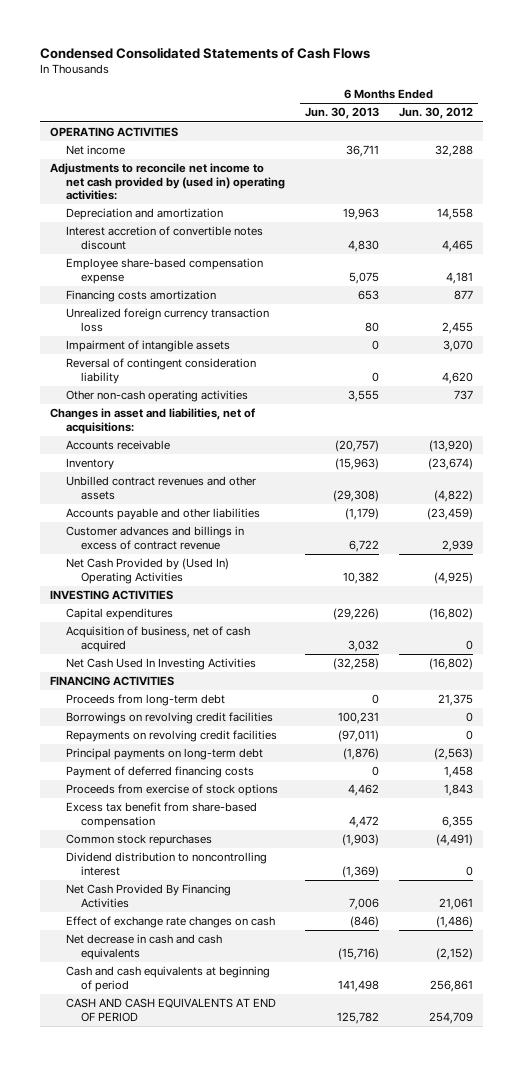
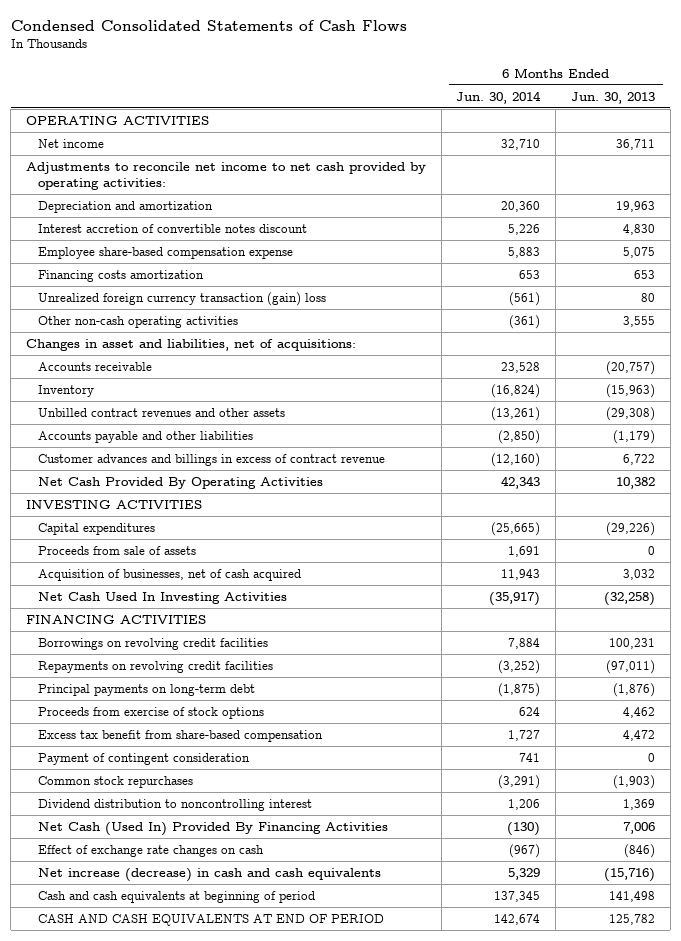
[398,107,473,120] Jun. 30, 2012 -> none
none -> [456,90,542,104] Jun. 30, 2014
[49,163,285,201] Adjustments to reconcile net income to net cash provided by (used in) operating activities: -> [25,162,426,191] Adjustments to reconcile net income to net cash provided by operating activities:
[65,340,230,353] Impairment of intangible assets -> none
[65,358,256,384] Reversal of contingent consideration liability -> none
[65,308,269,332] Unrealized foreign currency transaction loss -> [37,292,326,307] Unrealized foreign currency transaction (gain) loss
[65,558,229,584] Net Cash Provided by (Used In) Operating Activities -> [37,477,323,490] Net Cash Provided By Operating Activities
none -> [37,546,196,556] Proceeds from sale of assets
[65,626,250,652] Acquisition of business, net of cash acquired -> [37,569,301,582] Acquisition of businesses, net of cash acquired
[65,694,225,707] Proceeds from long-term debt -> none
[65,766,254,779] Payment of deferred financing costs -> none
none -> [37,753,250,766] Payment of contingent consideration
[341,865,379,878] (1,369) -> [622,799,655,811] 1,369
[65,884,231,908] Net Cash Provided By Financing Activities -> [37,822,388,837] Net Cash (Used In) Provided By Financing Activities
[65,934,222,960] Net decrease in cash and cash equivalents -> [37,868,381,883] Net increase (decrease) in cash and cash equivalents

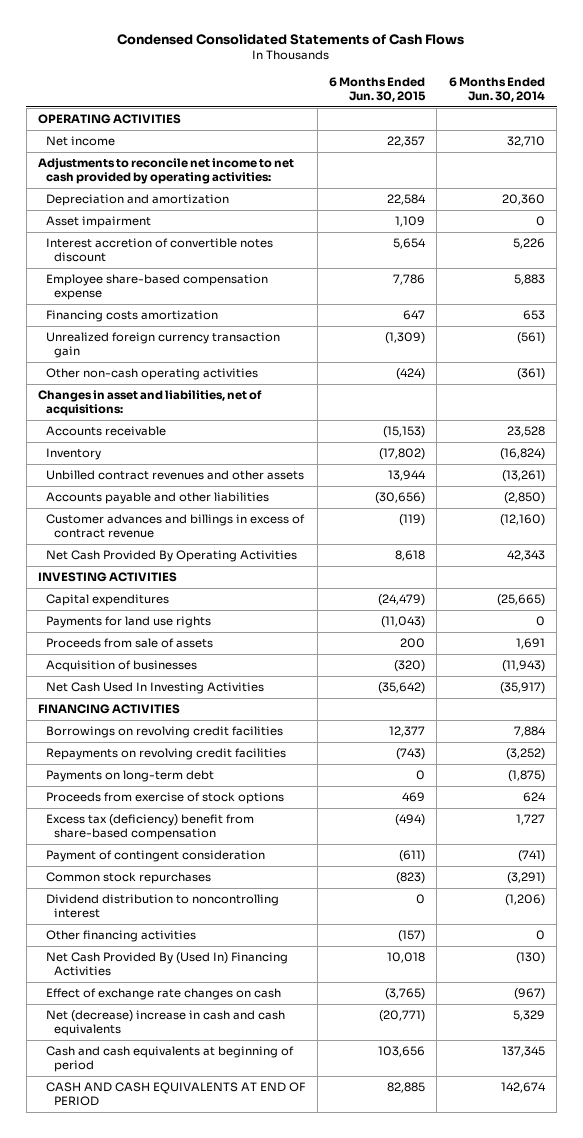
[570,91,655,104] Jun. 30, 2013 -> none
none -> [329,77,427,102] 6 Months Ended Jun. 30, 2015
none -> [46,216,152,229] Asset impairment
[37,292,326,307] Unrealized foreign currency transaction (gain) loss -> [46,332,281,359] Unrealized foreign currency transaction gain
none -> [46,616,212,629] Payments for land use rights
[37,569,301,582] Acquisition of businesses, net of cash acquired -> [46,660,198,673] Acquisition of businesses
[501,569,541,581] 11,943 -> [501,660,545,673] (11,943)
[37,684,255,697] Principal payments on long-term debt -> [46,770,215,783] Payments on long-term debt
[37,730,323,743] Excess tax benefit from share-based compensation -> [46,814,255,841] Excess tax (deficiency) benefit from share-based compensation
[519,753,541,763] 741 -> [517,850,545,863] (741)
[508,799,541,811] 1,206 -> [504,894,545,907] (1,206)
none -> [46,930,197,943] Other financing activities
[37,822,388,837] Net Cash (Used In) Provided By Financing Activities -> [46,952,289,977] Net Cash Provided By (Used In) Financing Activities
[37,868,381,883] Net increase (decrease) in cash and cash equivalents -> [46,1010,286,1037] Net (decrease) increase in cash and cash equivalents

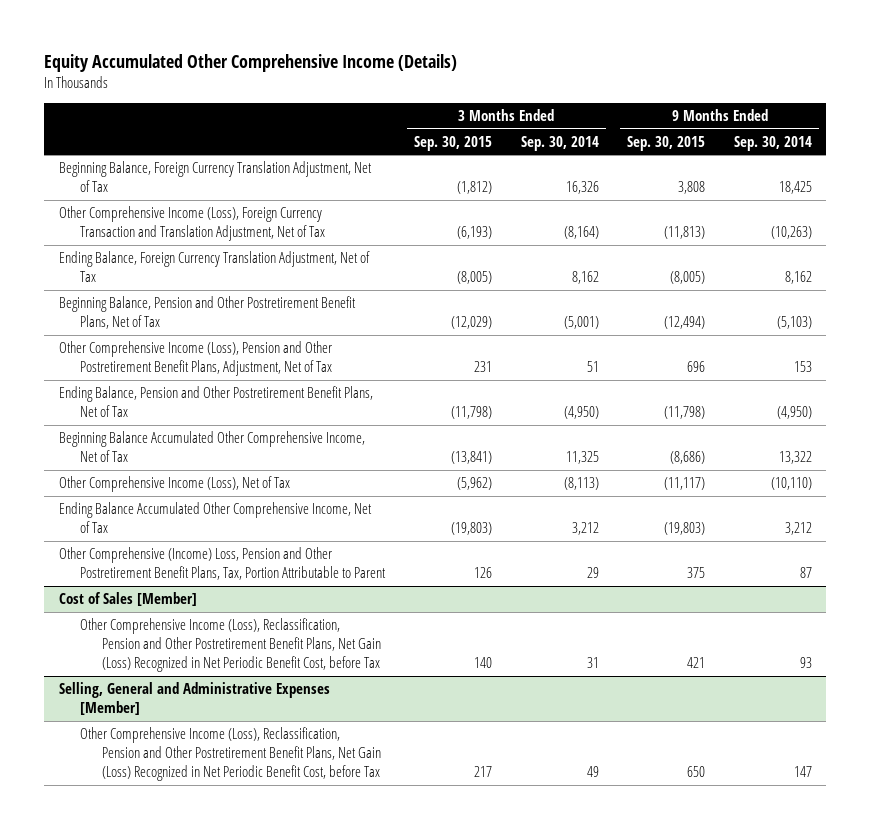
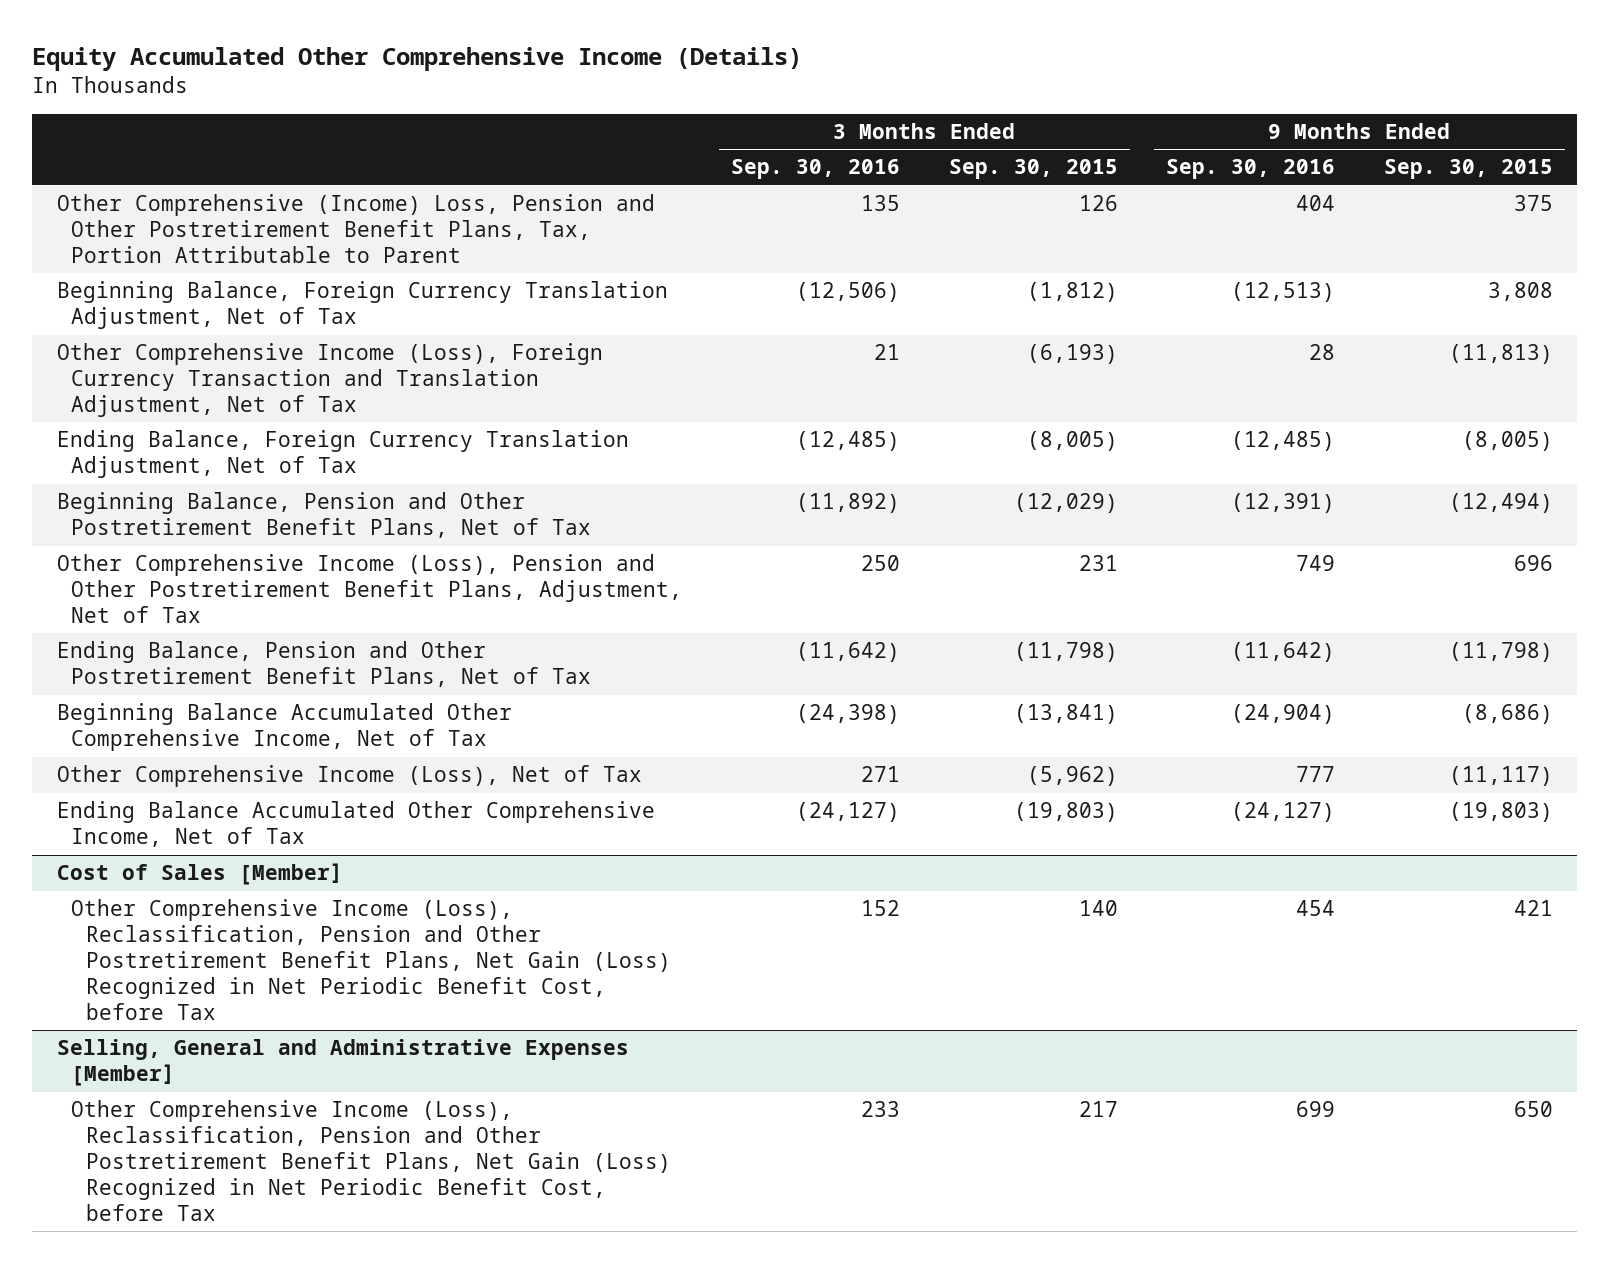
[520,135,599,151] Sep. 30, 2014 -> none
[733,135,812,151] Sep. 30, 2014 -> none
none -> [731,159,901,180] Sep. 30, 2016
none -> [1166,159,1336,180] Sep. 30, 2016
[58,547,387,581] Other Comprehensive (Income) Loss, Pension and Other Postretirement Benefit Plans, Tax, Portion Attributable to Parent -> [56,194,655,264] Other Comprehensive (Income) Loss, Pension and Other Postretirement Benefit Plans, Tax, Portion Attributable to Parent

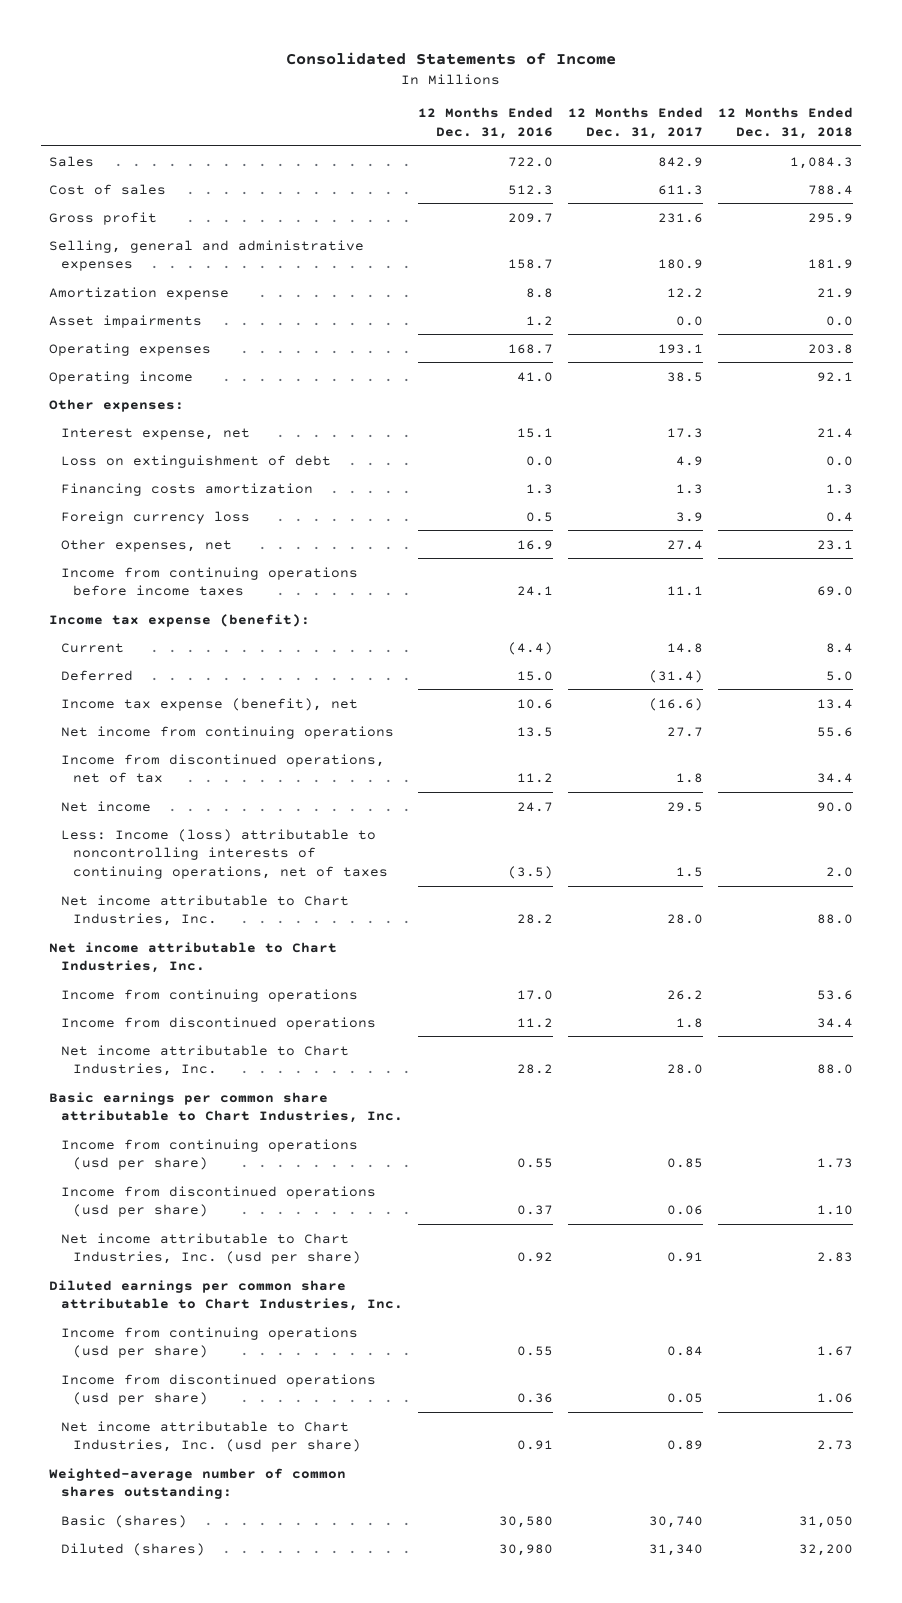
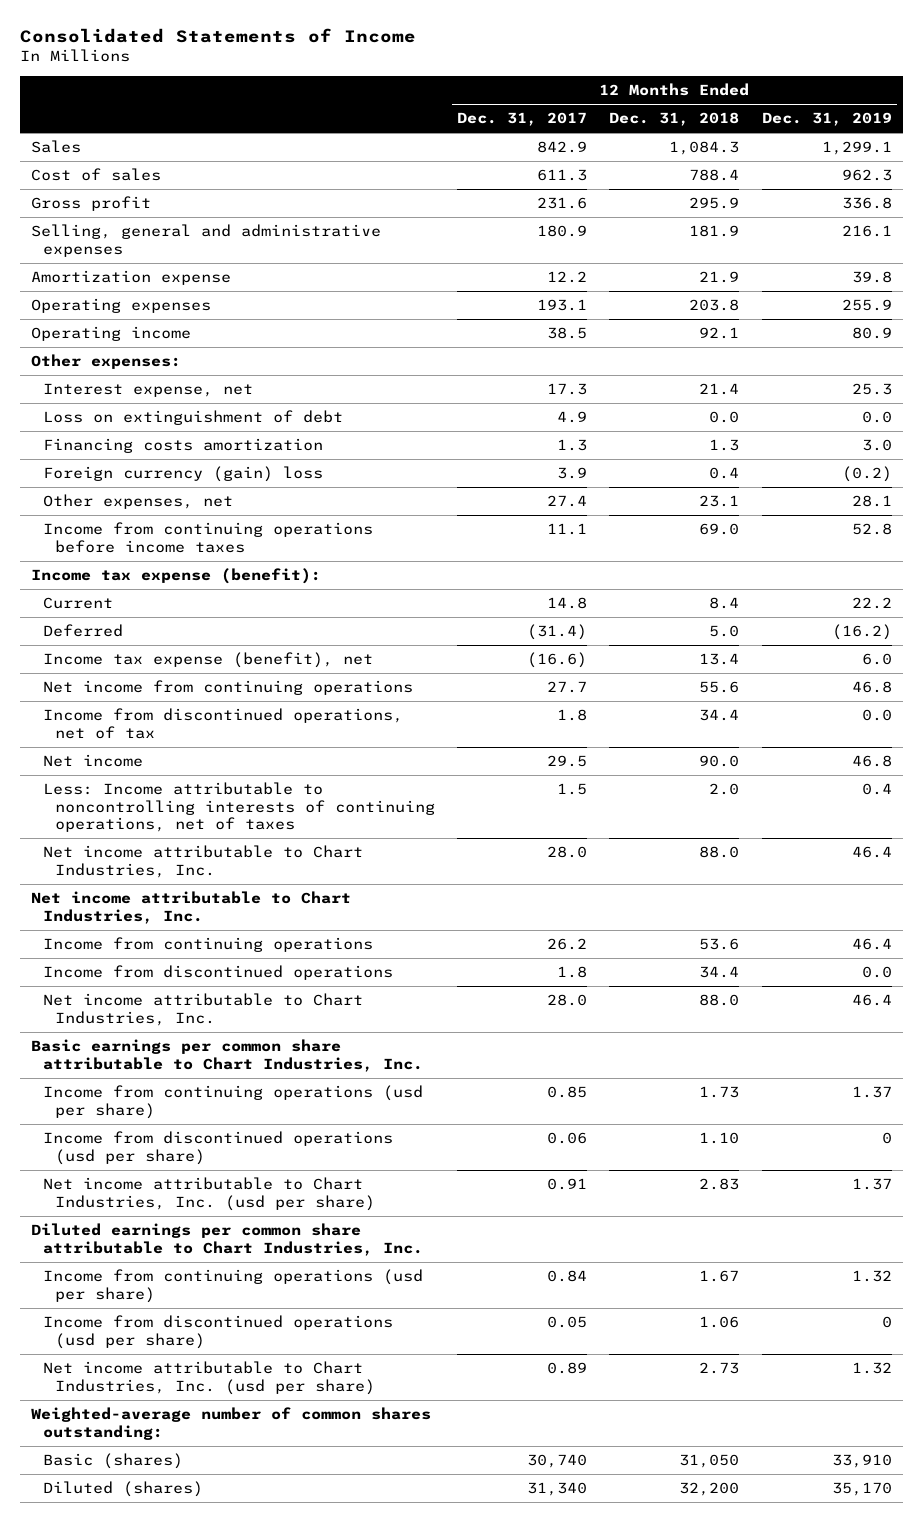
[418,107,554,139] 12 Months Ended Dec. 31, 2016 -> none
none -> [761,112,892,127] Dec. 31, 2019
[48,314,202,328] Asset impairments -> none
[61,510,251,524] Foreign currency loss -> [43,466,324,483] Foreign currency (gain) loss
[61,828,389,879] Less: Income (loss) attributable to noncontrolling interests of continuing operations, net of taxes -> [43,782,436,833] Less: Income attributable to noncontrolling interests of continuing operations, net of taxes

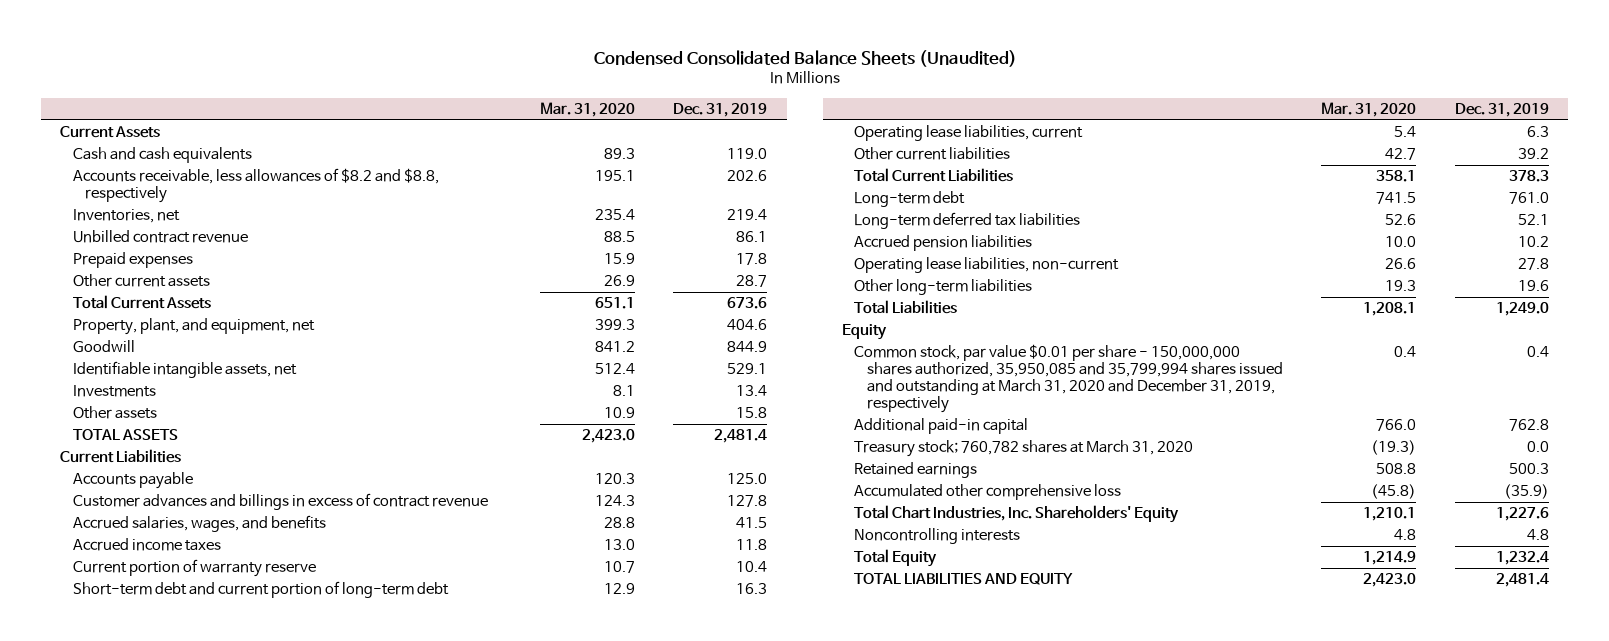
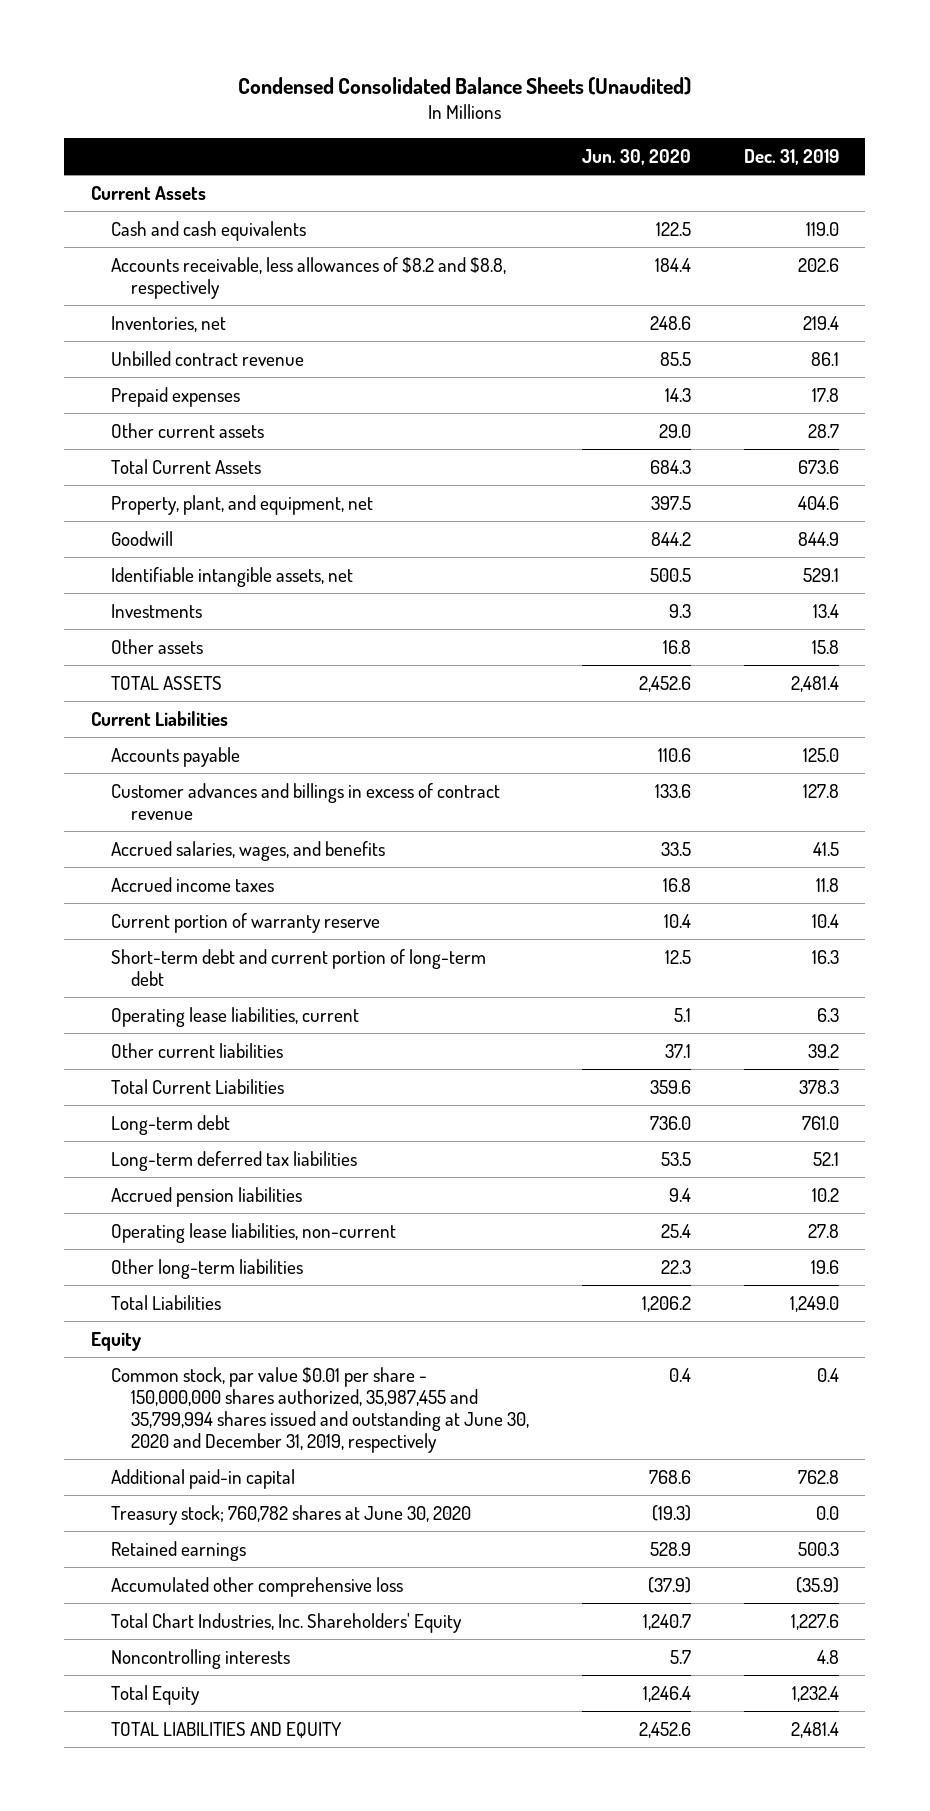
[539,102,635,118] Mar. 31, 2020 -> none
none -> [582,149,692,166] Jun. 30, 2020
[854,344,1283,413] Common stock, par value $0.01 per share - 150,000,000 shares authorized, 35,950,085 and 35,799,994 shares issued and outstanding at March 31, 2020 and December 31, 2019, respectively -> [111,1366,530,1454] Common stock, par value $0.01 per share - 150,000,000 shares authorized, 35,987,455 and 35,799,994 shares issued and outstanding at June 30, 2020 and December 31, 2019, respectively
[854,440,1194,458] Treasury stock; 760,782 shares at March 31, 2020 -> [111,1504,472,1525] Treasury stock; 760,782 shares at June 30, 2020

